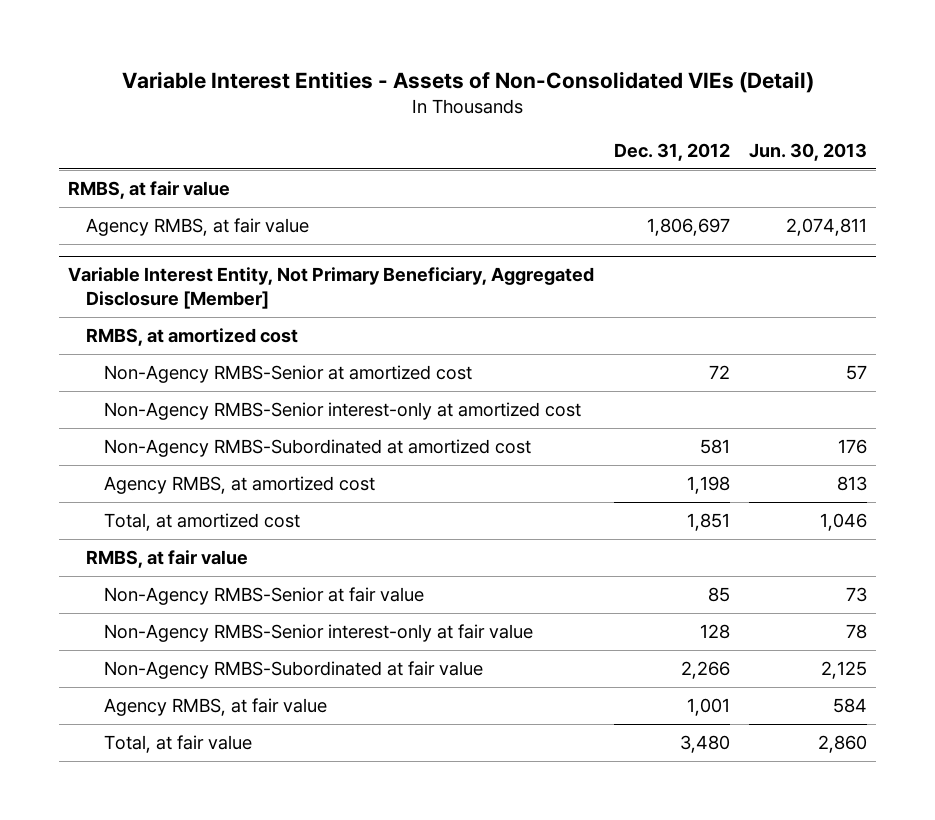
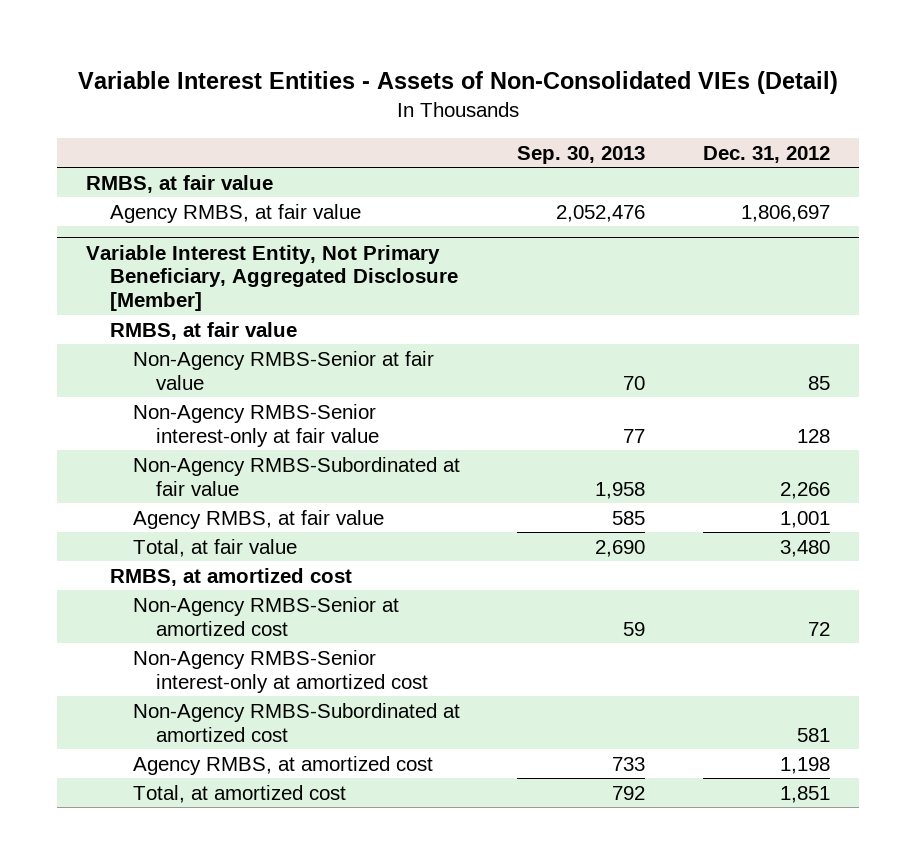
[748,142,867,161] Jun. 30, 2013 -> none
none -> [517,145,646,164] Sep. 30, 2013
[86,328,299,347] RMBS, at amortized cost -> [109,567,352,586] RMBS, at amortized cost
[104,365,473,384] Non-Agency RMBS-Senior at amortized cost -> [132,596,399,636] Non-Agency RMBS-Senior at amortized cost
[104,402,582,421] Non-Agency RMBS-Senior interest-only at amortized cost -> [132,649,428,693] Non-Agency RMBS-Senior interest-only at amortized cost
[104,439,532,458] Non-Agency RMBS-Subordinated at amortized cost -> [132,702,460,742] Non-Agency RMBS-Subordinated at amortized cost
[104,476,376,495] Agency RMBS, at amortized cost -> [132,755,433,775] Agency RMBS, at amortized cost
[104,513,301,532] Total, at amortized cost -> [132,784,346,803] Total, at amortized cost

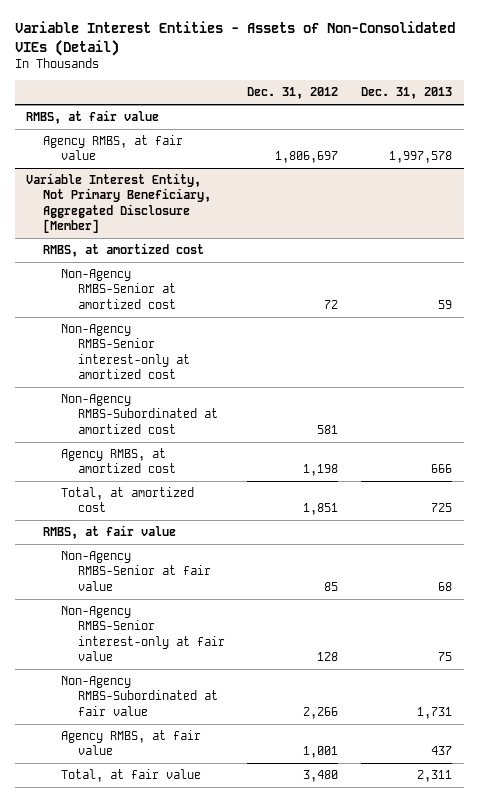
[517,145,646,164] Sep. 30, 2013 -> none
none -> [361,87,453,100] Dec. 31, 2013
[109,321,297,340] RMBS, at fair value -> [43,525,177,540] RMBS, at fair value
[132,350,434,390] Non-Agency RMBS-Senior at fair value -> [60,551,211,591] Non-Agency RMBS-Senior at fair value
[132,403,379,447] Non-Agency RMBS-Senior interest-only at fair value -> [60,606,225,661] Non-Agency RMBS-Senior interest-only at fair value
[132,456,460,496] Non-Agency RMBS-Subordinated at fair value -> [60,676,218,716] Non-Agency RMBS-Subordinated at fair value
[132,509,384,529] Agency RMBS, at fair value -> [60,730,201,756] Agency RMBS, at fair value
[132,538,297,557] Total, at fair value -> [60,769,201,783] Total, at fair value

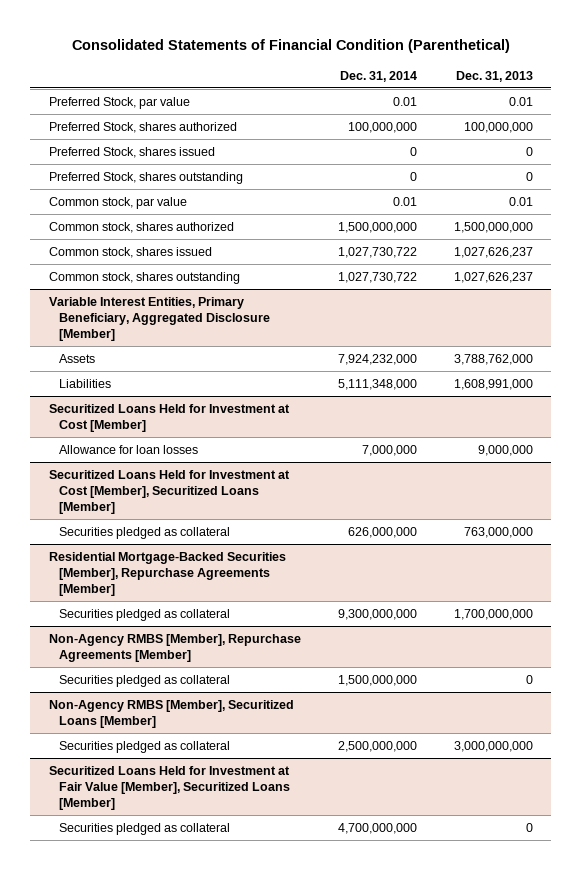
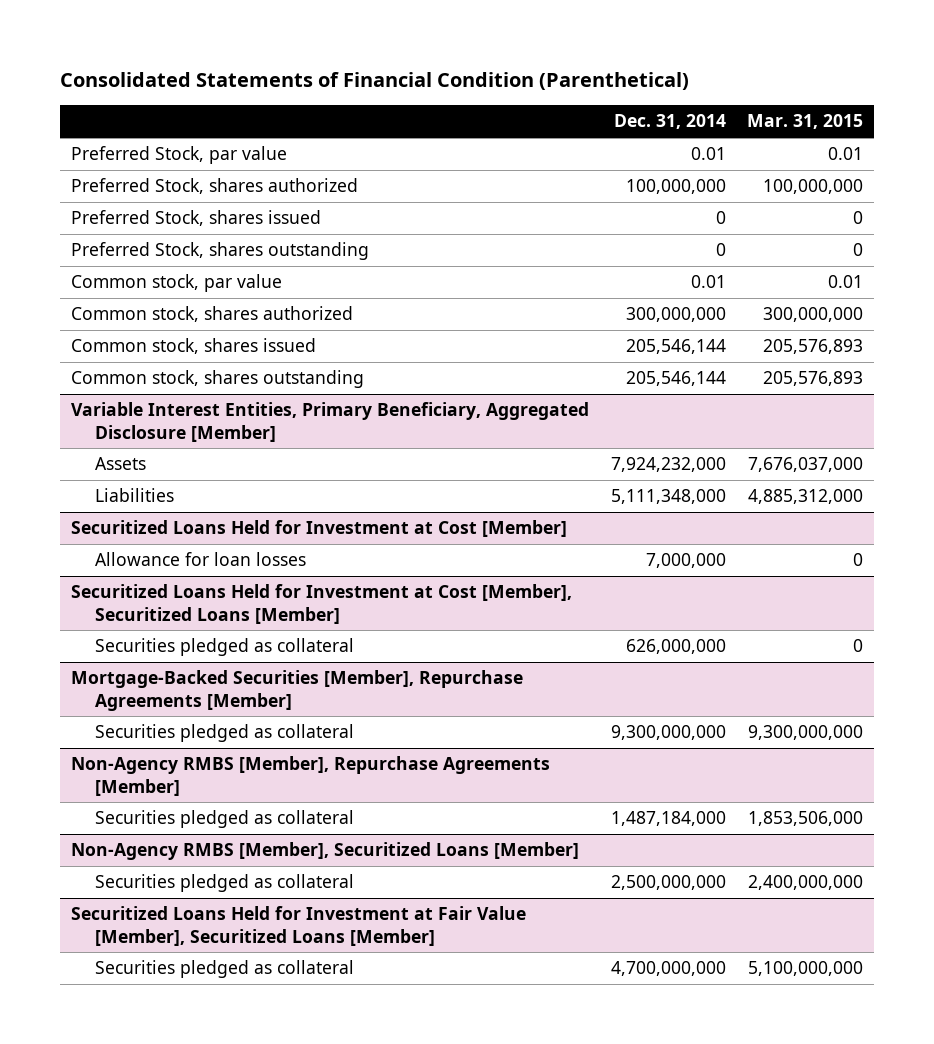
[455,70,533,82] Dec. 31, 2013 -> none
none -> [747,114,864,130] Mar. 31, 2015
[337,221,417,233] 1,500,000,000 -> [625,307,726,323] 300,000,000
[337,246,417,258] 1,027,730,722 -> [625,339,726,355] 205,546,144
[337,271,417,283] 1,027,730,722 -> [625,371,726,387] 205,546,144
[48,551,286,597] Residential Mortgage-Backed Securities [Member], Repurchase Agreements [Member] -> [71,670,524,711] Mortgage-Backed Securities [Member], Repurchase Agreements [Member]
[337,674,417,686] 1,500,000,000 -> [610,811,726,827] 1,487,184,000

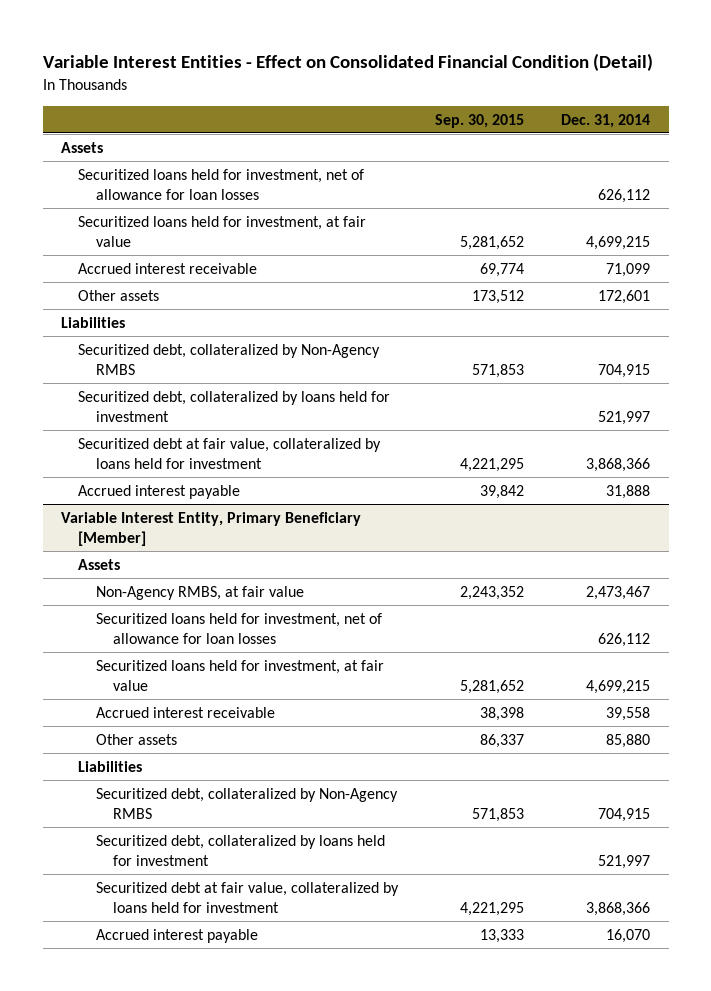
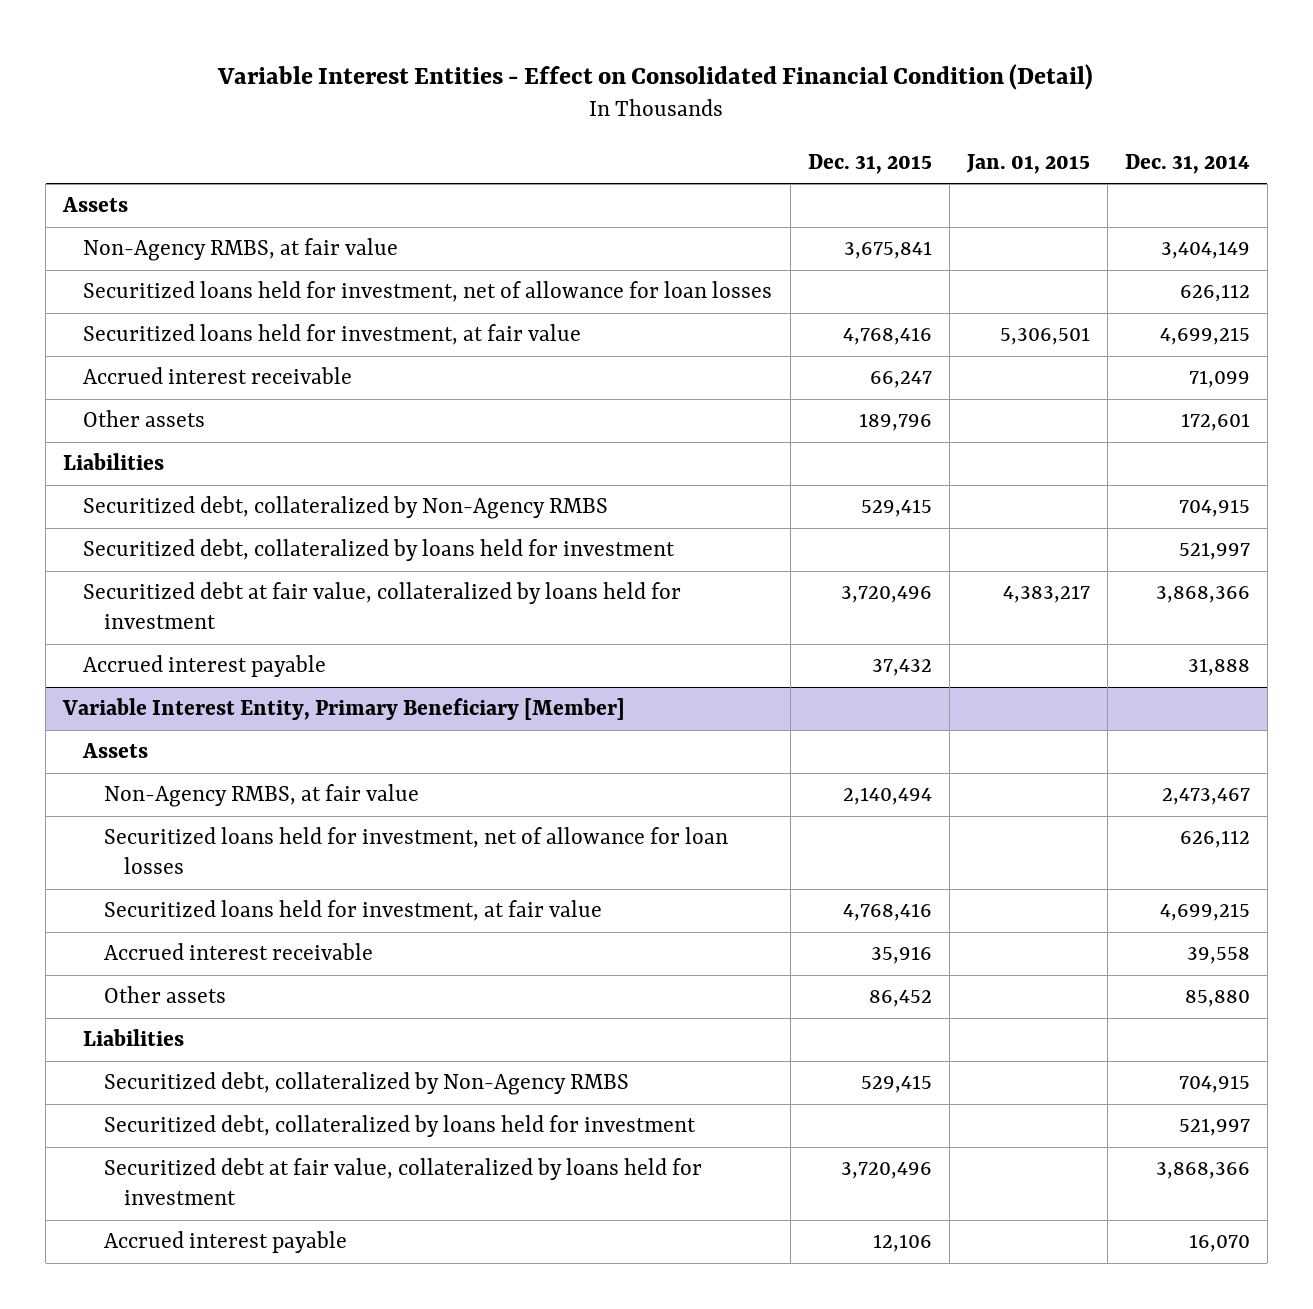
[434,113,524,128] Sep. 30, 2015 -> none
none -> [807,153,932,174] Dec. 31, 2015
none -> [965,153,1090,174] Jan. 01, 2015
none -> [83,238,399,262] Non-Agency RMBS, at fair value

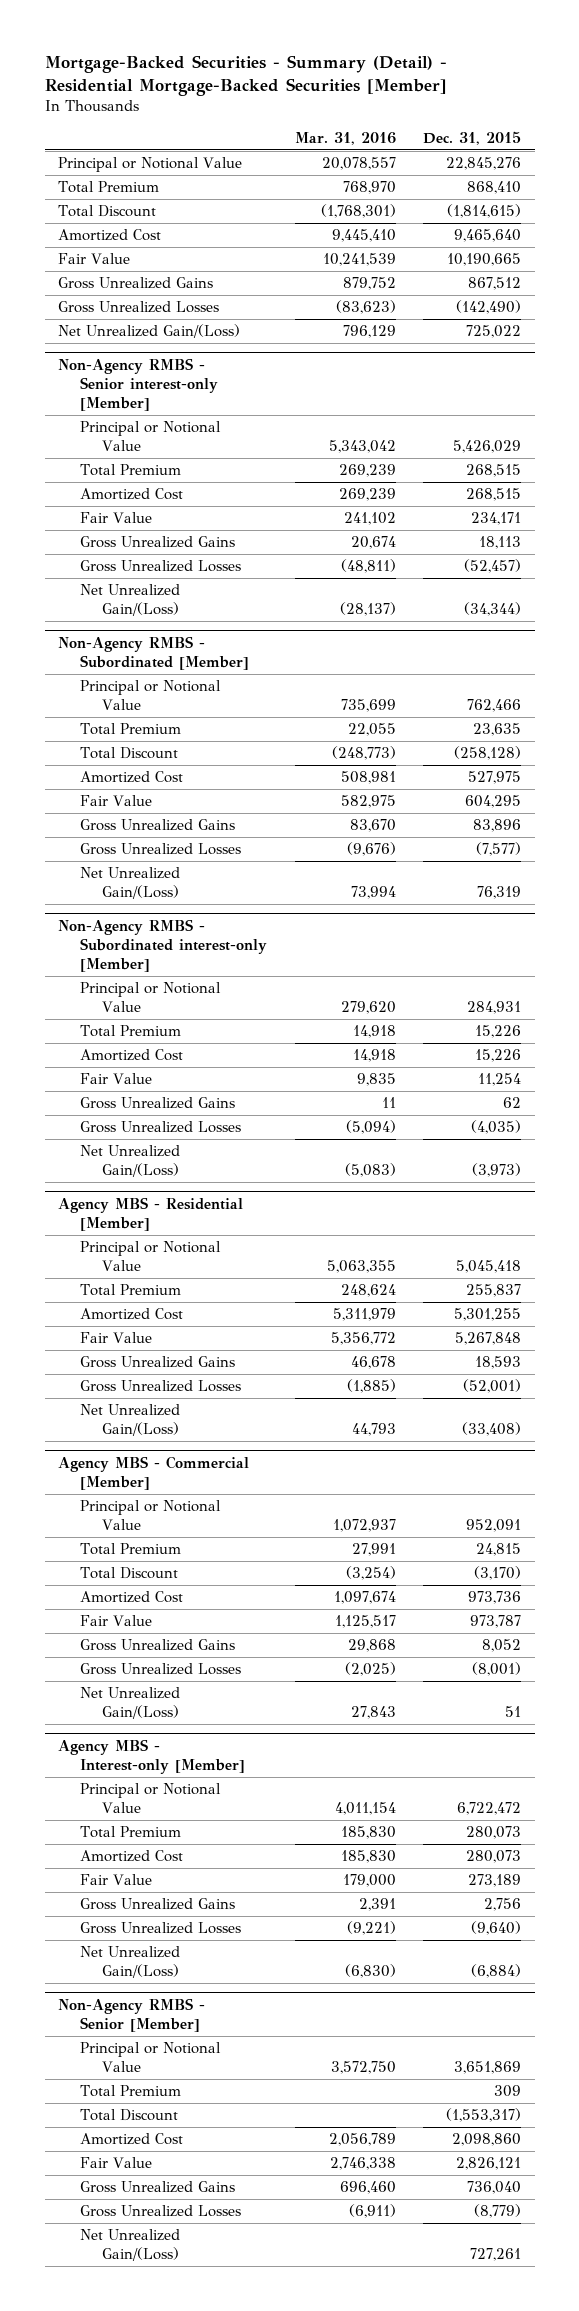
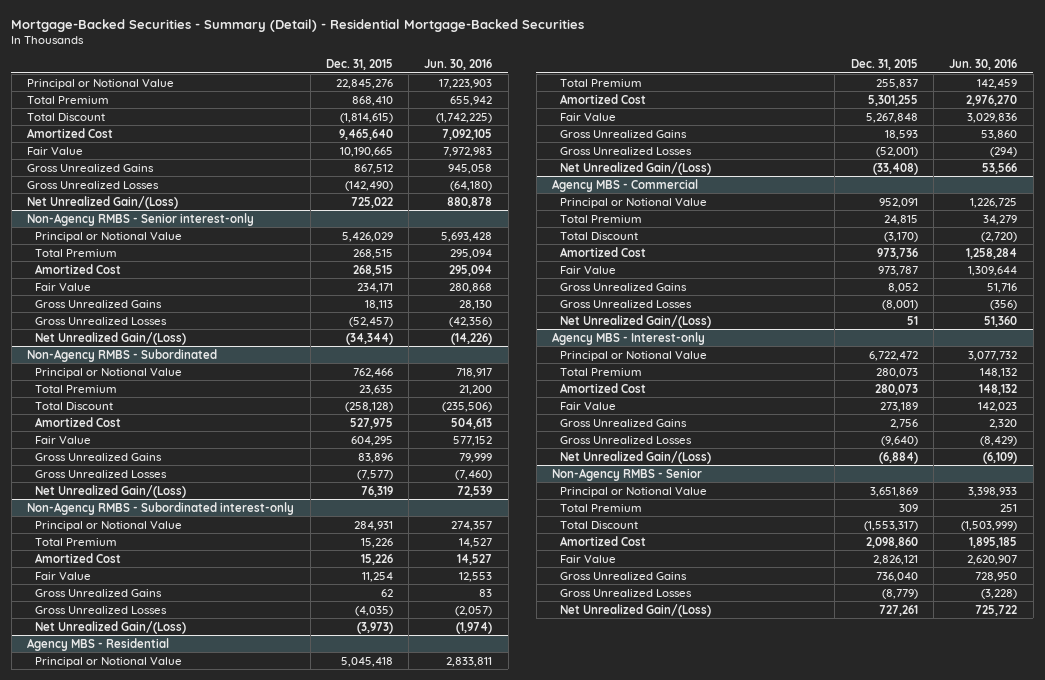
[44,54,447,96] Mortgage-Backed Securities - Summary (Detail) - Residential Mortgage-Backed Securities [Member] -> [11,19,585,33] Mortgage-Backed Securities - Summary (Detail) - Residential Mortgage-Backed Securities
[294,131,396,145] Mar. 31, 2016 -> none
none -> [424,59,493,71] Jun. 30, 2016
[58,357,219,412] Non-Agency RMBS - Senior interest-only [Member] -> [27,212,255,226] Non-Agency RMBS - Senior interest-only
[58,635,250,670] Non-Agency RMBS - Subordinated [Member] -> [27,348,218,362] Non-Agency RMBS - Subordinated
[58,918,268,973] Non-Agency RMBS - Subordinated interest-only [Member] -> [27,501,295,515] Non-Agency RMBS - Subordinated interest-only
[58,1196,244,1231] Agency MBS - Residential [Member] -> [27,637,170,651] Agency MBS - Residential
[58,1455,250,1490] Agency MBS - Commercial [Member] -> [552,178,699,192] Agency MBS - Commercial
[58,1738,246,1774] Agency MBS - Interest-only [Member] -> [552,331,706,345] Agency MBS - Interest-only
[58,1997,206,2032] Non-Agency RMBS - Senior [Member] -> [552,467,703,481] Non-Agency RMBS - Senior

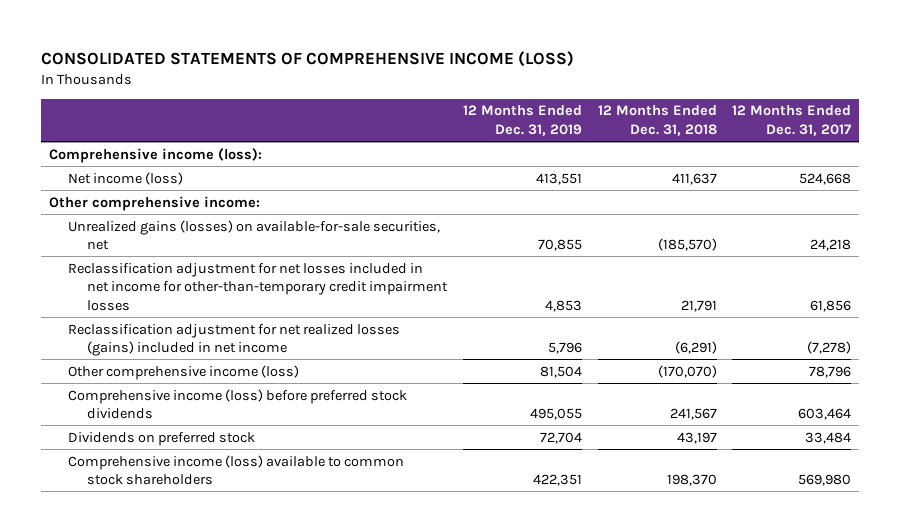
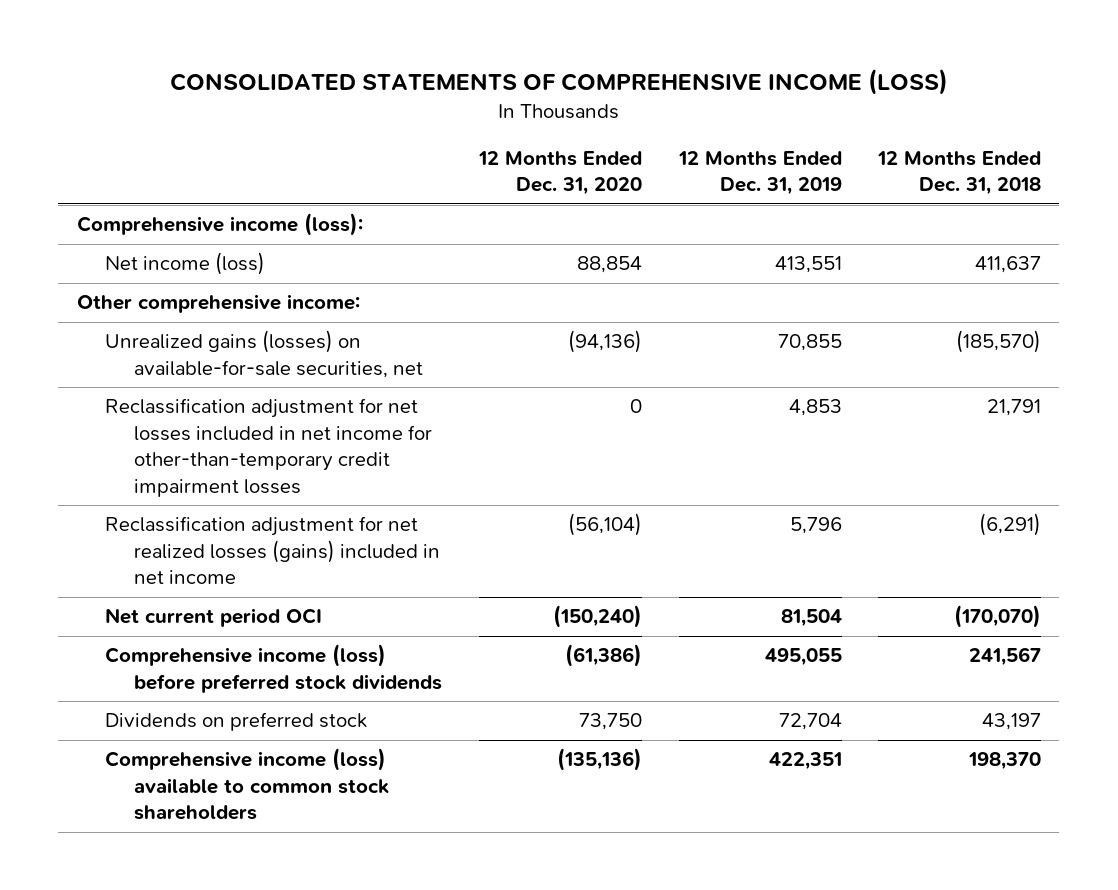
[732,105,852,136] 12 Months Ended Dec. 31, 2017 -> none
none -> [477,150,642,196] 12 Months Ended Dec. 31, 2020
[68,364,300,380] Other comprehensive income (loss) -> [105,608,323,628] Net current period OCI

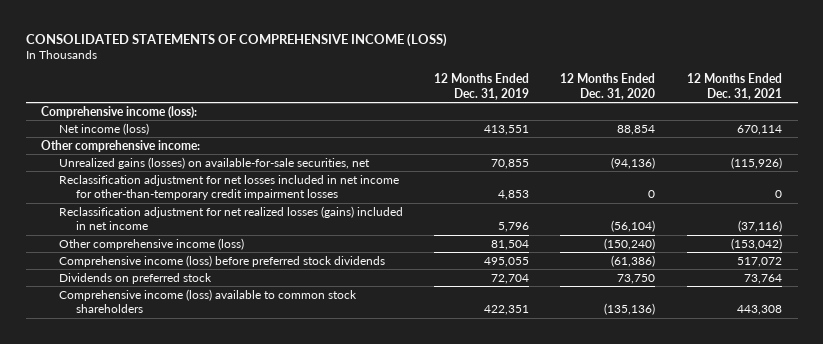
[877,150,1042,196] 12 Months Ended Dec. 31, 2018 -> none
none -> [686,73,782,100] 12 Months Ended Dec. 31, 2021
[105,608,323,628] Net current period OCI -> [58,237,244,250] Other comprehensive income (loss)

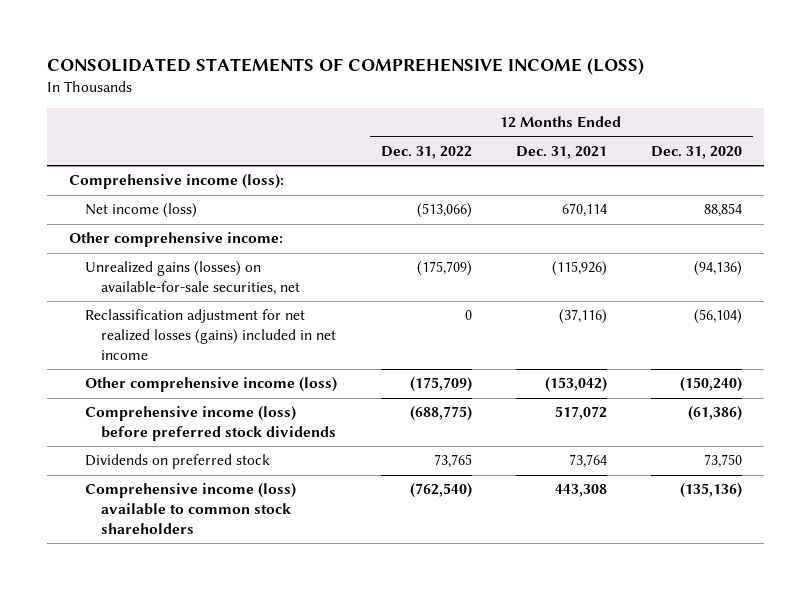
[433,73,529,100] 12 Months Ended Dec. 31, 2019 -> none
none -> [380,145,472,159] Dec. 31, 2022
[58,174,399,201] Reclassification adjustment for net losses included in net income for other-than-temporary credit impairment losses -> none

